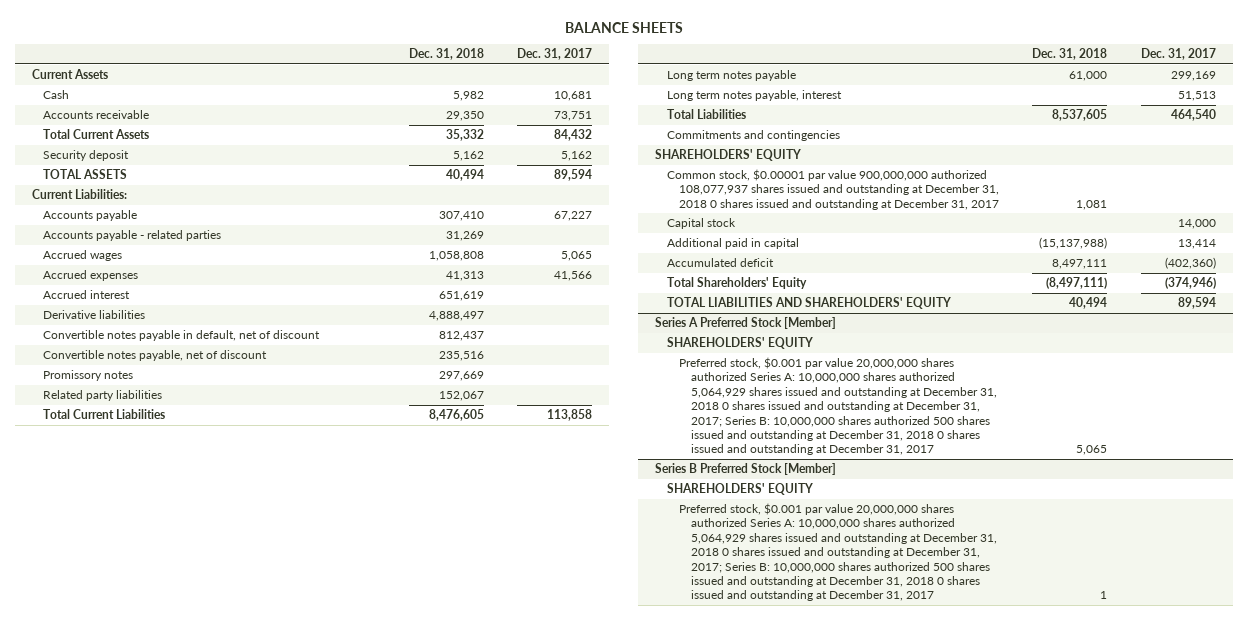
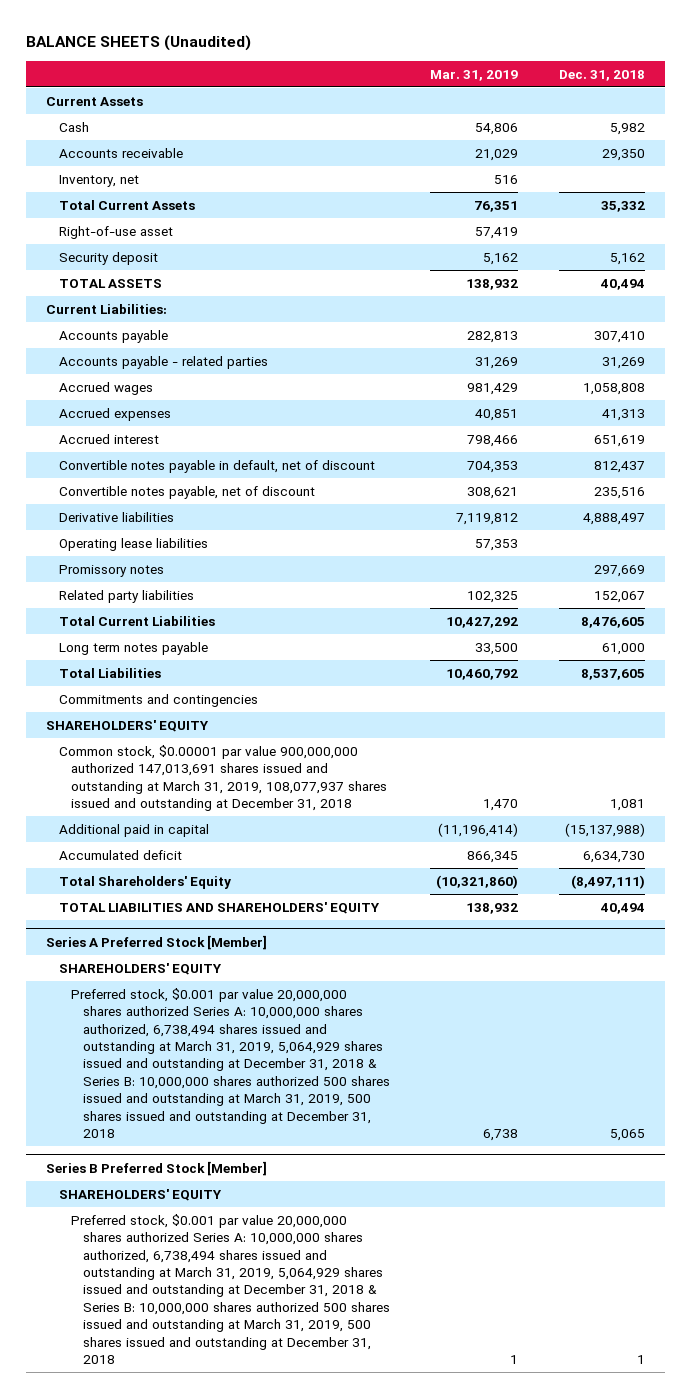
[564,21,683,33] BALANCE SHEETS -> [26,35,252,52] BALANCE SHEETS (Unaudited)
[517,48,593,61] Dec. 31, 2017 -> none
none -> [430,69,519,81] Mar. 31, 2019
none -> [58,174,139,187] Inventory, net
none -> [58,225,173,239] Right-of-use asset
[43,309,146,319] Derivative liabilities -> [58,511,174,522] Derivative liabilities
none -> [58,537,208,551] Operating lease liabilities
[666,89,842,101] Long term notes payable, interest -> none
[666,217,736,229] Capital stock -> none
[666,168,999,210] Common stock, $0.00001 par value 900,000,000 authorized 108,077,937 shares issued and outstanding at December 31, 2018 0 shares issued and outstanding at December 31, 2017 -> [58,744,387,812] Common stock, $0.00001 par value 900,000,000 authorized 147,013,691 shares issued and outstanding at March 31, 2019, 108,077,937 shares issued and outstanding at December 31, 2018
[1052,258,1108,269] 8,497,111 -> [582,850,645,863] 6,634,730
[678,356,997,456] Preferred stock, $0.001 par value 20,000,000 shares authorized Series A: 10,000,000 shares authorized 5,064,929 shares issued and outstanding at December 31, 2018 0 shares issued and outstanding at December 31, 2017; Series B: 10,000,000 shares authorized 500 shares issued and outstanding at December 31, 2018 0 shares issued and outstanding at December 31, 2017 -> [70,987,390,1139] Preferred stock, $0.001 par value 20,000,000 shares authorized Series A: 10,000,000 shares authorized, 6,738,494 shares issued and outstanding at March 31, 2019, 5,064,929 shares issued and outstanding at December 31, 2018 & Series B: 10,000,000 shares authorized 500 shares issued and outstanding at March 31, 2019, 500 shares issued and outstanding at December 31, 2018
[678,502,997,602] Preferred stock, $0.001 par value 20,000,000 shares authorized Series A: 10,000,000 shares authorized 5,064,929 shares issued and outstanding at December 31, 2018 0 shares issued and outstanding at December 31, 2017; Series B: 10,000,000 shares authorized 500 shares issued and outstanding at December 31, 2018 0 shares issued and outstanding at December 31, 2017 -> [70,1213,390,1365] Preferred stock, $0.001 par value 20,000,000 shares authorized Series A: 10,000,000 shares authorized, 6,738,494 shares issued and outstanding at March 31, 2019, 5,064,929 shares issued and outstanding at December 31, 2018 & Series B: 10,000,000 shares authorized 500 shares issued and outstanding at March 31, 2019, 500 shares issued and outstanding at December 31, 2018

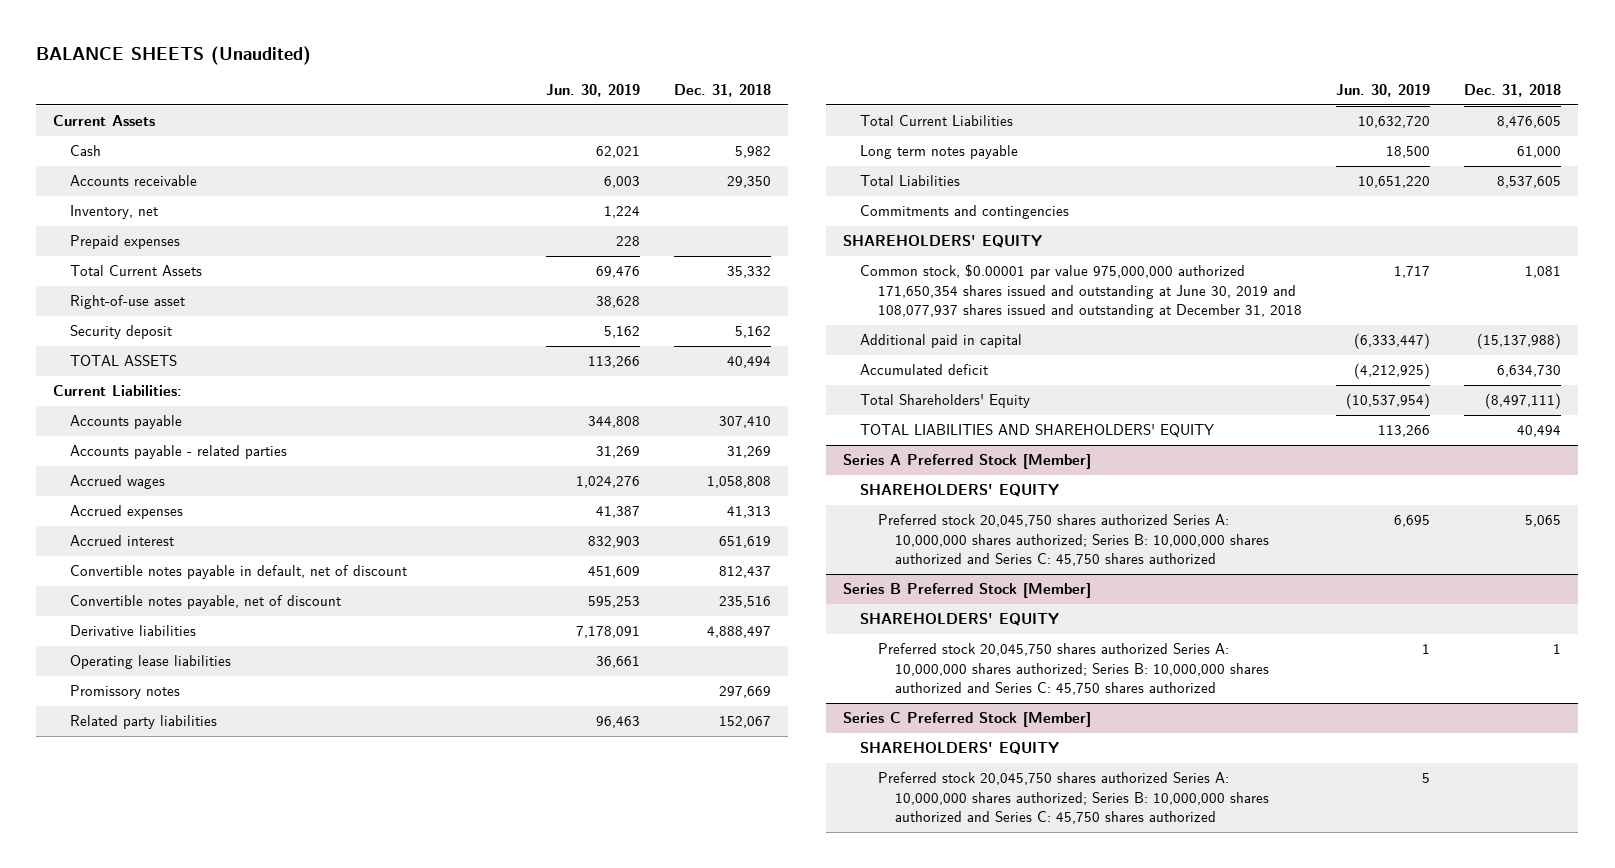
[430,69,519,81] Mar. 31, 2019 -> none
none -> [545,84,640,98] Jun. 30, 2019
none -> [70,235,181,250] Prepaid expenses
[58,744,387,812] Common stock, $0.00001 par value 900,000,000 authorized 147,013,691 shares issued and outstanding at March 31, 2019, 108,077,937 shares issued and outstanding at December 31, 2018 -> [860,264,1302,318] Common stock, $0.00001 par value 975,000,000 authorized 171,650,354 shares issued and outstanding at June 30, 2019 and 108,077,937 shares issued and outstanding at December 31, 2018
[70,987,390,1139] Preferred stock, $0.001 par value 20,000,000 shares authorized Series A: 10,000,000 shares authorized, 6,738,494 shares issued and outstanding at March 31, 2019, 5,064,929 shares issued and outstanding at December 31, 2018 & Series B: 10,000,000 shares authorized 500 shares issued and outstanding at March 31, 2019, 500 shares issued and outstanding at December 31, 2018 -> [877,514,1269,566] Preferred stock 20,045,750 shares authorized Series A: 10,000,000 shares authorized; Series B: 10,000,000 shares authorized and Series C: 45,750 shares authorized
[70,1213,390,1365] Preferred stock, $0.001 par value 20,000,000 shares authorized Series A: 10,000,000 shares authorized, 6,738,494 shares issued and outstanding at March 31, 2019, 5,064,929 shares issued and outstanding at December 31, 2018 & Series B: 10,000,000 shares authorized 500 shares issued and outstanding at March 31, 2019, 500 shares issued and outstanding at December 31, 2018 -> [877,643,1269,695] Preferred stock 20,045,750 shares authorized Series A: 10,000,000 shares authorized; Series B: 10,000,000 shares authorized and Series C: 45,750 shares authorized
none -> [843,712,1092,728] Series C Preferred Stock [Member]
none -> [860,742,1060,756] SHAREHOLDERS' EQUITY
none -> [877,772,1269,824] Preferred stock 20,045,750 shares authorized Series A: 10,000,000 shares authorized; Series B: 10,000,000 shares authorized and Series C: 45,750 shares authorized

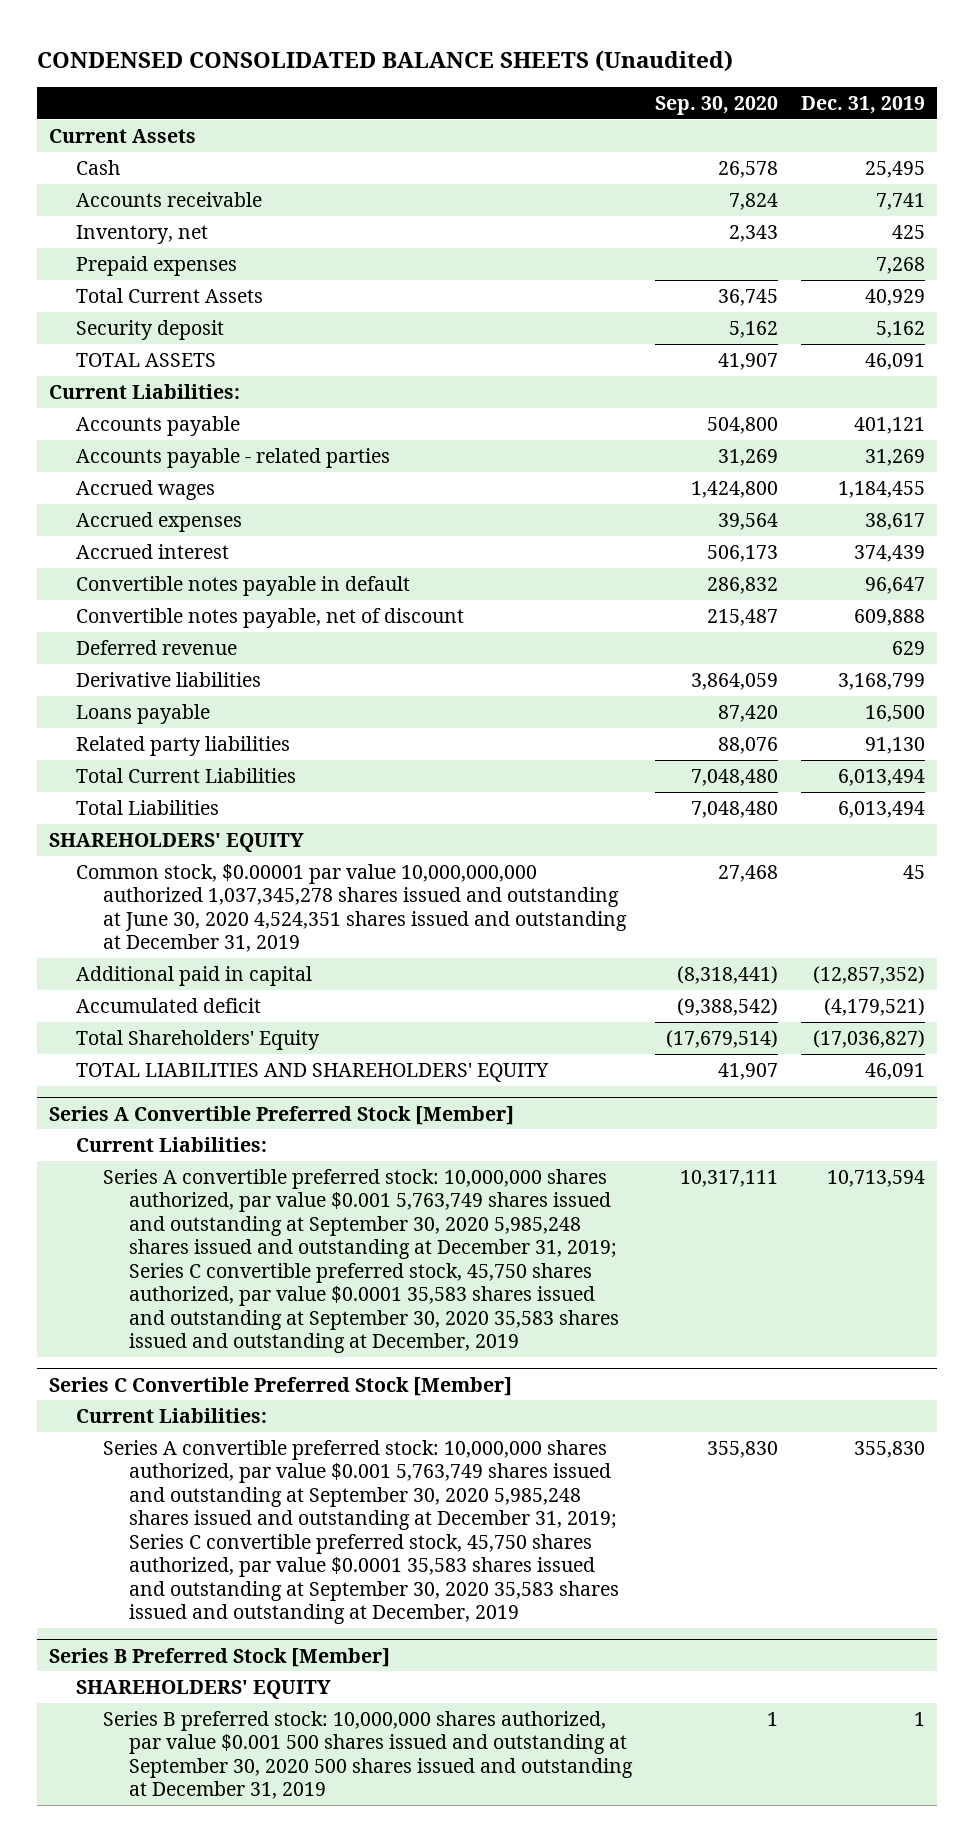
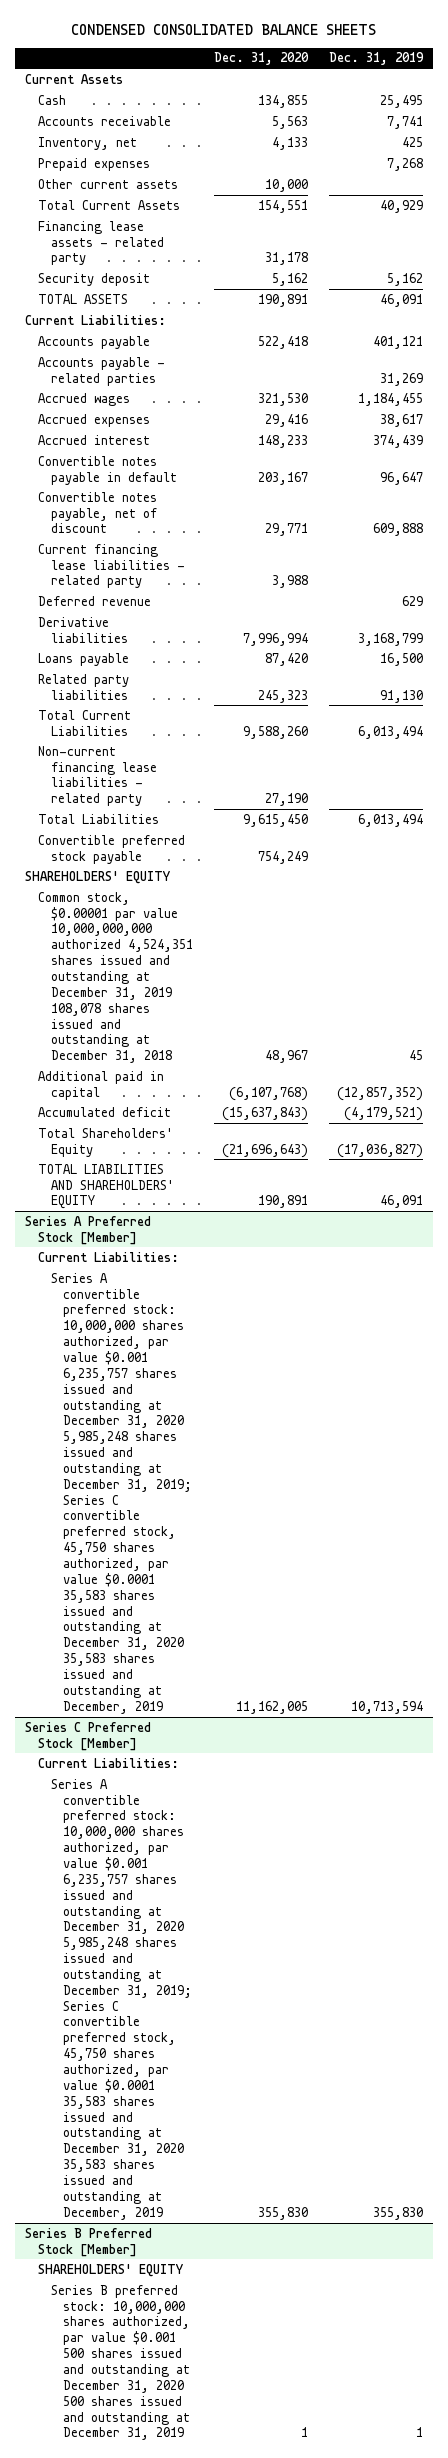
[37,49,734,72] CONDENSED CONSOLIDATED BALANCE SHEETS (Unaudited) -> [71,23,377,35] CONDENSED CONSOLIDATED BALANCE SHEETS
[655,96,779,116] Sep. 30, 2020 -> none
none -> [213,52,309,66] Dec. 31, 2020
none -> [37,178,178,189] Other current assets
none -> [37,220,164,266] Financing lease assets - related party
none -> [37,543,185,589] Current financing lease liabilities - related party
none -> [37,745,157,807] Non-current financing lease liabilities - related party
none -> [37,834,185,864] Convertible preferred stock payable
[75,863,627,953] Common stock, $0.00001 par value 10,000,000,000 authorized 1,037,345,278 shares issued and outstanding at June 30, 2020 4,524,351 shares issued and outstanding at December 31, 2019 -> [37,891,193,1064] Common stock, $0.00001 par value 10,000,000,000 authorized 4,524,351 shares issued and outstanding at December 31, 2019 108,078 shares issued and outstanding at December 31, 2018
[48,1105,514,1125] Series A Convertible Preferred Stock [Member] -> [25,1215,152,1245] Series A Preferred Stock [Member]
[102,1168,620,1354] Series A convertible preferred stock: 10,000,000 shares authorized, par value $0.001 5,763,749 shares issued and outstanding at September 30, 2020 5,985,248 shares issued and outstanding at December 31, 2019; Series C convertible preferred stock, 45,750 shares authorized, par value $0.0001 35,583 shares issued and outstanding at September 30, 2020 35,583 shares issued and outstanding at December, 2019 -> [50,1272,193,1714] Series A convertible preferred stock: 10,000,000 shares authorized, par value $0.001 6,235,757 shares issued and outstanding at December 31, 2020 5,985,248 shares issued and outstanding at December 31, 2019; Series C convertible preferred stock, 45,750 shares authorized, par value $0.0001 35,583 shares issued and outstanding at December 31, 2020 35,583 shares issued and outstanding at December, 2019
[48,1376,512,1396] Series C Convertible Preferred Stock [Member] -> [25,1721,152,1751] Series C Preferred Stock [Member]
[102,1439,620,1625] Series A convertible preferred stock: 10,000,000 shares authorized, par value $0.001 5,763,749 shares issued and outstanding at September 30, 2020 5,985,248 shares issued and outstanding at December 31, 2019; Series C convertible preferred stock, 45,750 shares authorized, par value $0.0001 35,583 shares issued and outstanding at September 30, 2020 35,583 shares issued and outstanding at December, 2019 -> [50,1778,193,2220] Series A convertible preferred stock: 10,000,000 shares authorized, par value $0.001 6,235,757 shares issued and outstanding at December 31, 2020 5,985,248 shares issued and outstanding at December 31, 2019; Series C convertible preferred stock, 45,750 shares authorized, par value $0.0001 35,583 shares issued and outstanding at December 31, 2020 35,583 shares issued and outstanding at December, 2019
[102,1710,634,1800] Series B preferred stock: 10,000,000 shares authorized, par value $0.001 500 shares issued and outstanding at September 30, 2020 500 shares issued and outstanding at December 31, 2019 -> [50,2284,191,2441] Series B preferred stock: 10,000,000 shares authorized, par value $0.001 500 shares issued and outstanding at December 31, 2020 500 shares issued and outstanding at December 31, 2019

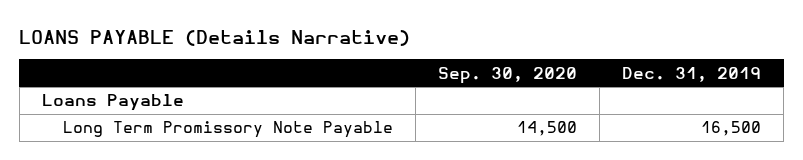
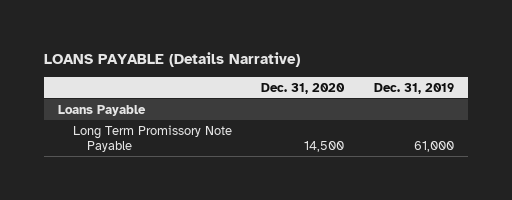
[438,66,578,84] Sep. 30, 2020 -> none
none -> [261,82,346,94] Dec. 31, 2020
[701,121,762,137] 16,500 -> [413,140,454,152] 61,000

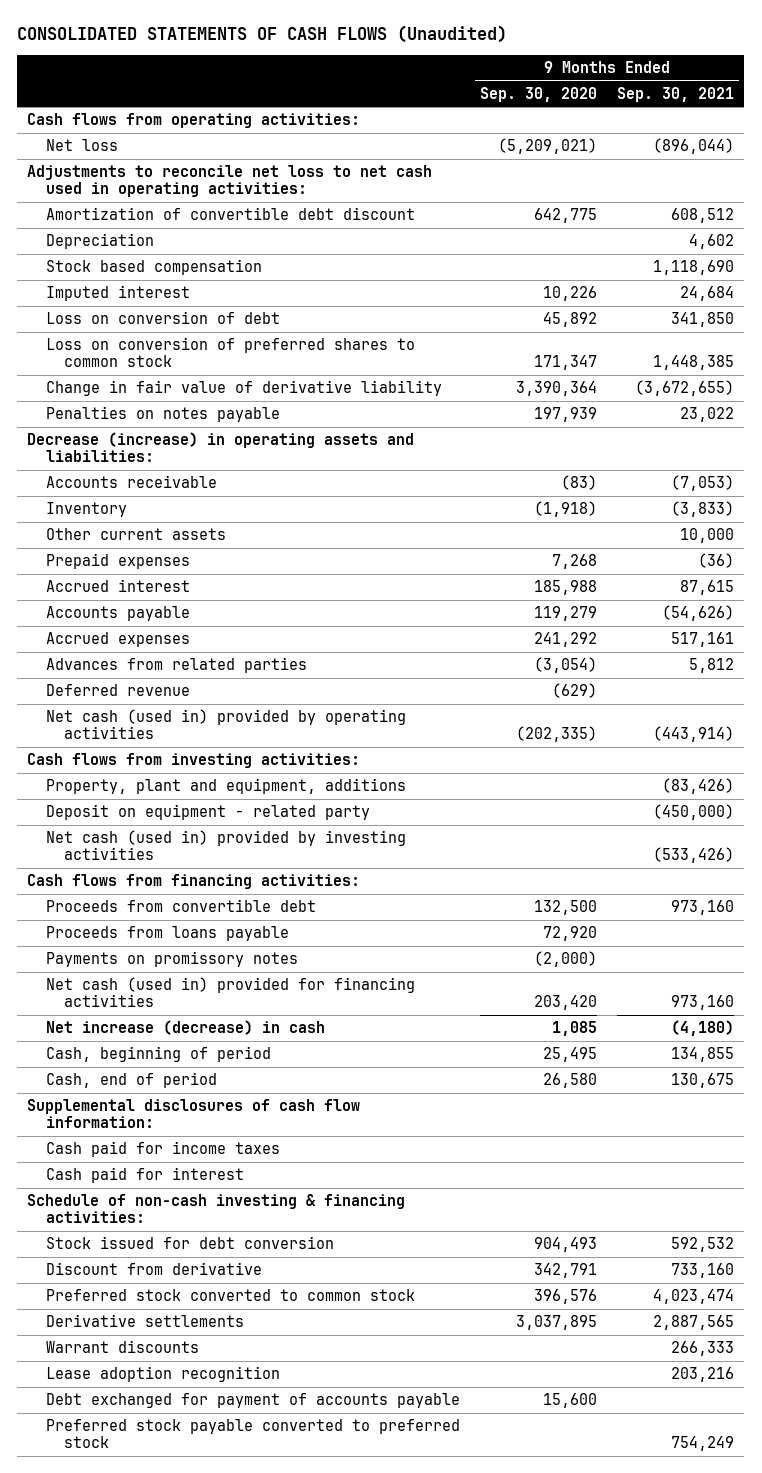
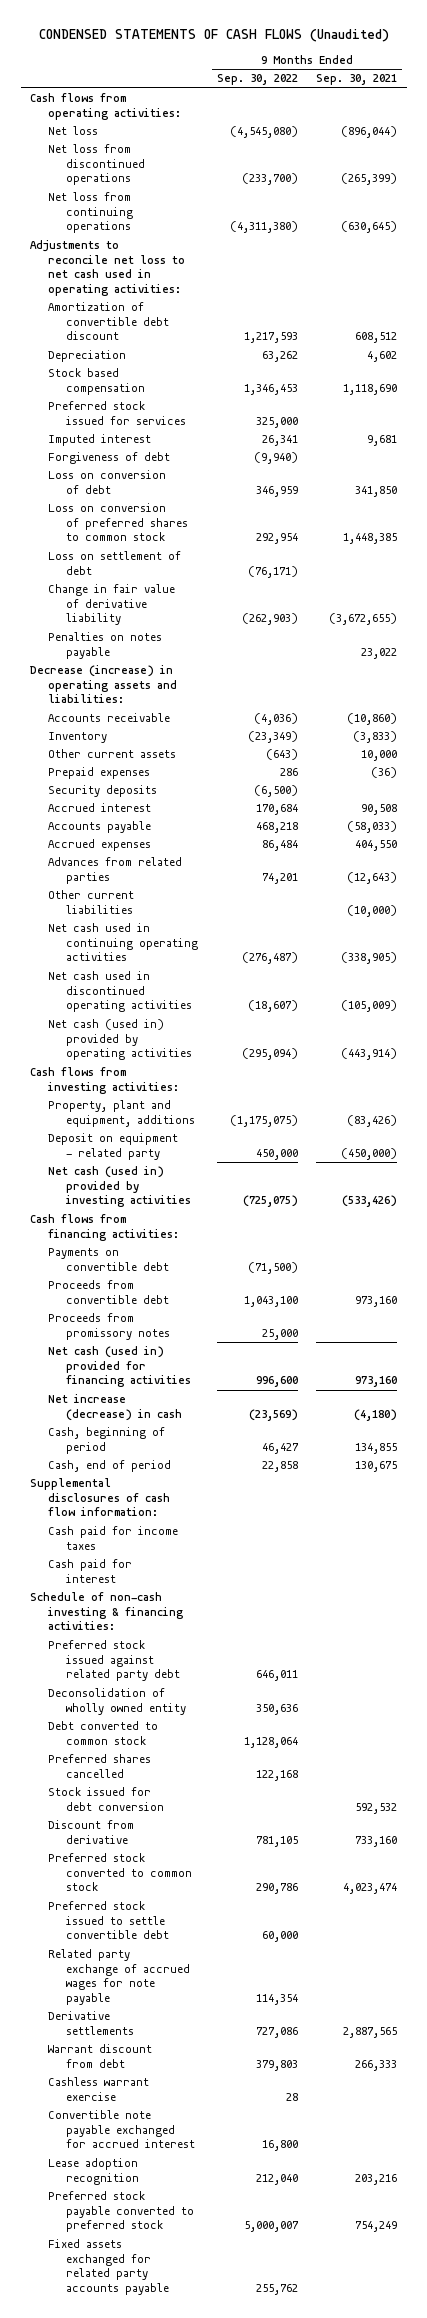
[17,25,508,44] CONSOLIDATED STATEMENTS OF CASH FLOWS (Unaudited) -> [38,28,389,42] CONDENSED STATEMENTS OF CASH FLOWS (Unaudited)
[479,86,597,102] Sep. 30, 2020 -> none
none -> [216,74,298,86] Sep. 30, 2022
none -> [48,144,146,186] Net loss from discontinued operations
none -> [48,192,134,234] Net loss from continuing operations
none -> [48,401,187,425] Preferred stock issued for services
[680,286,735,302] 24,684 -> [367,435,398,447] 9,681
none -> [48,452,171,465] Forgiveness of debt
none -> [48,551,182,575] Loss on settlement of debt
[671,475,735,492] (7,053) -> [347,713,398,726] (10,860)
[45,684,190,697] Deferred revenue -> none
none -> [48,785,158,798] Security deposits
[680,580,735,596] 87,615 -> [361,804,398,816] 90,508
[662,605,735,622] (54,626) -> [347,821,398,834] (58,033)
[671,632,735,648] 517,161 -> [355,840,398,852] 404,550
[689,658,735,674] 5,812 -> [347,871,398,884] (12,643)
none -> [48,890,135,914] Other current liabilities
none -> [48,923,199,962] Net cash used in continuing operating activities
none -> [48,971,193,1013] Net cash used in discontinued operating activities
none -> [48,1248,170,1271] Payments on convertible debt
[45,951,298,968] Payments on promissory notes -> none
[45,926,289,942] Proceeds from loans payable -> [48,1313,171,1340] Proceeds from promissory notes
none -> [48,1640,181,1682] Preferred stock issued against related party debt
none -> [48,1688,187,1715] Deconsolidation of wholly owned entity
none -> [48,1721,159,1745] Debt converted to common stock
none -> [48,1754,152,1778] Preferred shares cancelled
none -> [48,1901,170,1940] Preferred stock issued to settle convertible debt
none -> [48,1949,191,2005] Related party exchange of accrued wages for note payable
[45,1340,199,1354] Warrant discounts -> [48,2044,153,2068] Warrant discount from debt
none -> [48,2077,150,2101] Cashless warrant exercise
none -> [48,2110,196,2149] Convertible note payable exchanged for accrued interest
[45,1393,460,1409] Debt exchanged for payment of accounts payable -> none
none -> [48,2239,170,2295] Fixed assets exchanged for related party accounts payable

